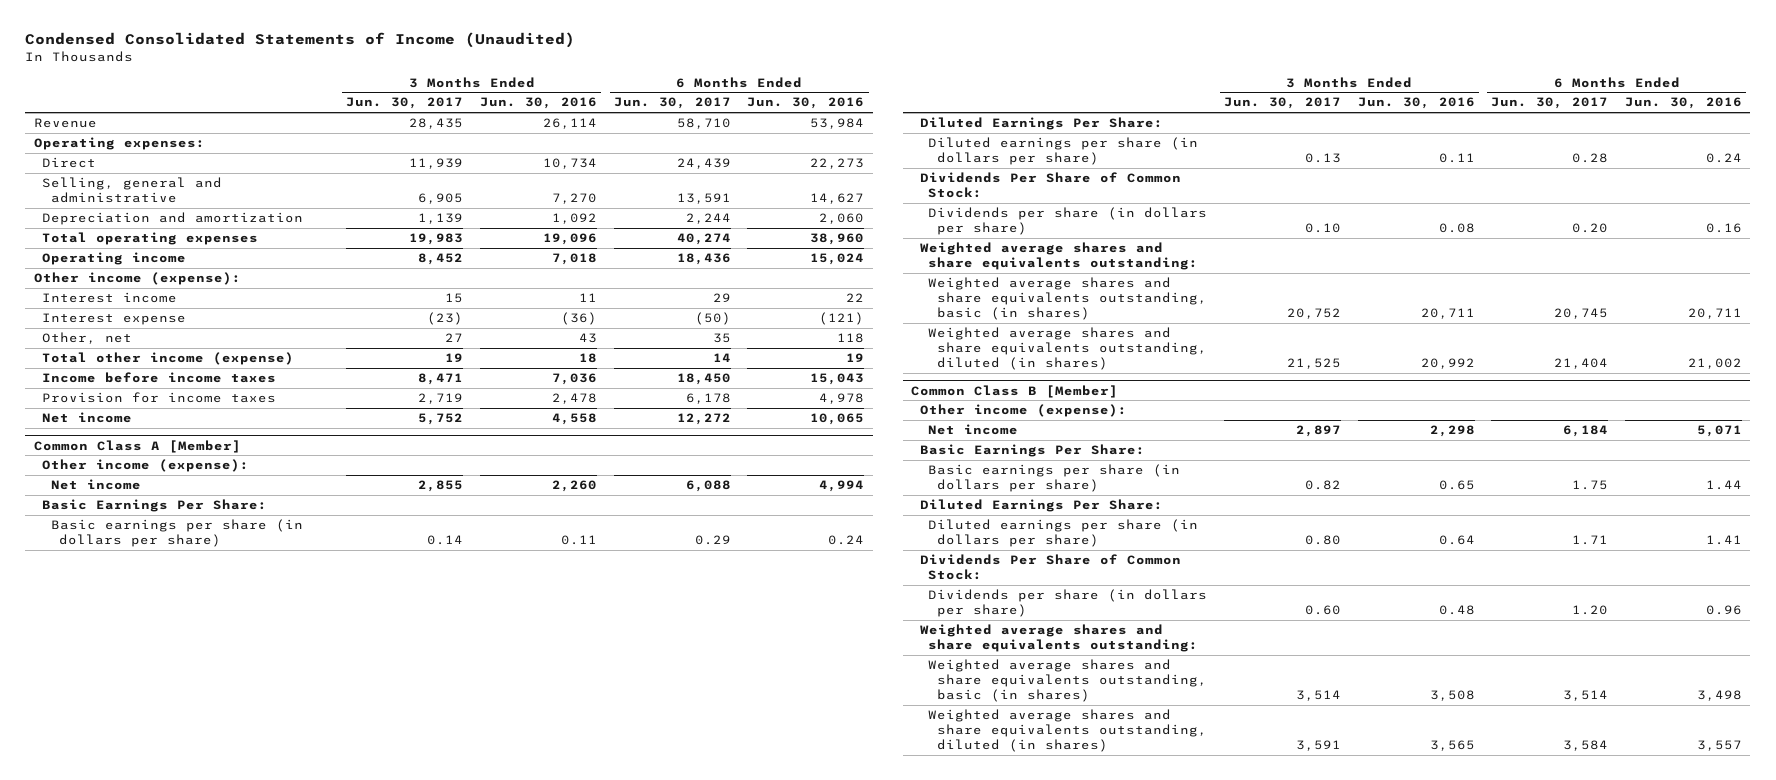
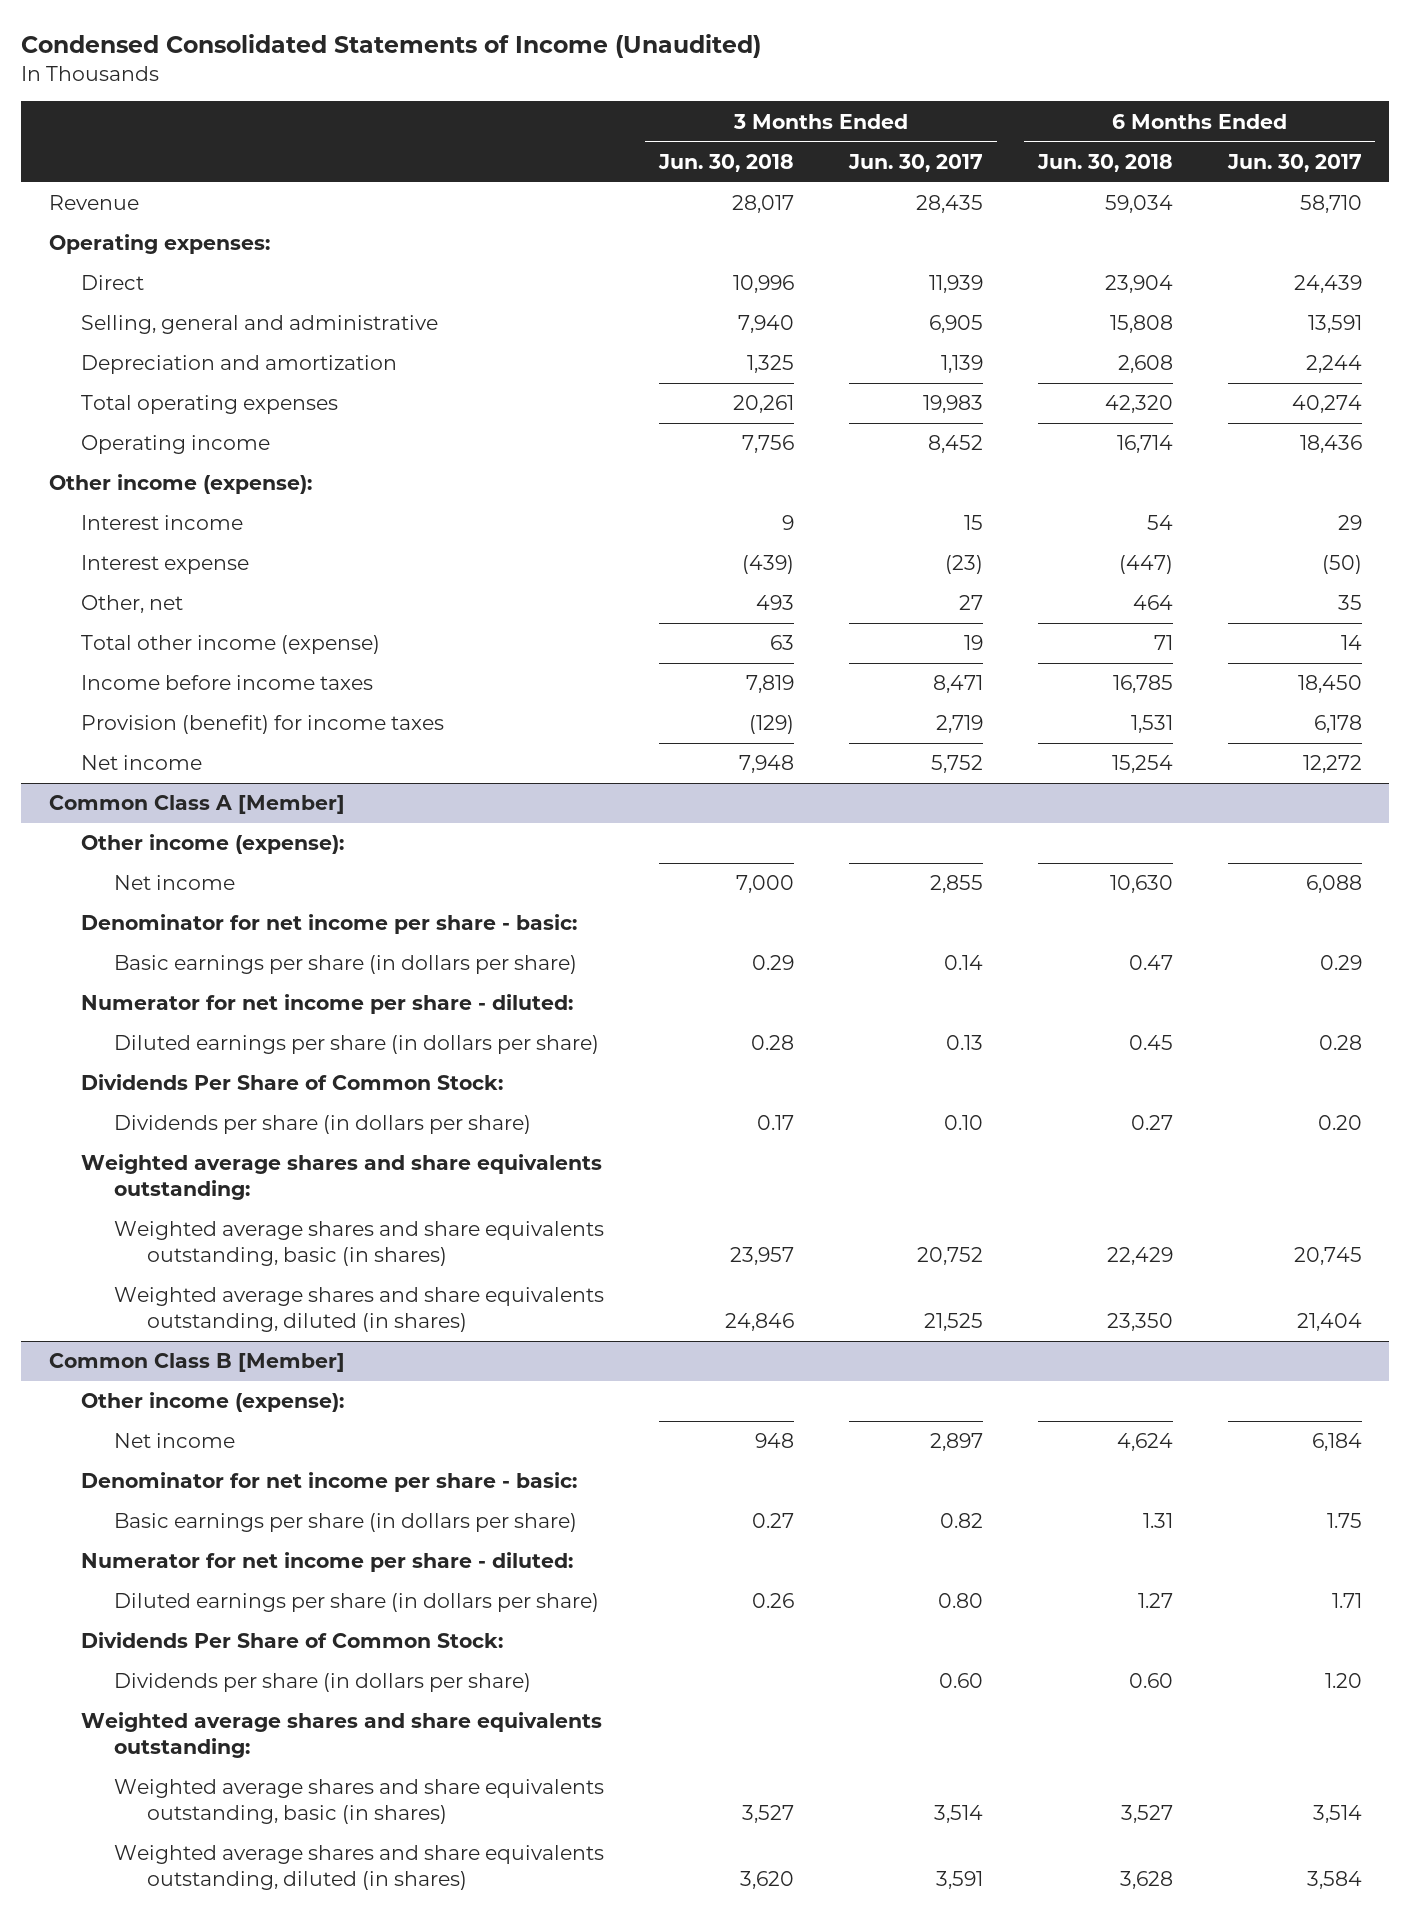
[480,97,598,110] Jun. 30, 2016 -> none
[747,97,865,110] Jun. 30, 2016 -> none
none -> [657,153,794,172] Jun. 30, 2018
none -> [1036,153,1173,172] Jun. 30, 2018
[42,392,277,404] Provision for income taxes -> [81,715,445,735] Provision (benefit) for income taxes
[42,499,268,513] Basic Earnings Per Share: -> [81,914,578,935] Denominator for net income per share - basic:
[919,117,1163,131] Diluted Earnings Per Share: -> [81,994,574,1015] Numerator for net income per share - diluted:
[919,444,1145,458] Basic Earnings Per Share: -> [81,1472,578,1493] Denominator for net income per share - basic:
[919,499,1163,513] Diluted Earnings Per Share: -> [81,1552,574,1573] Numerator for net income per share - diluted:

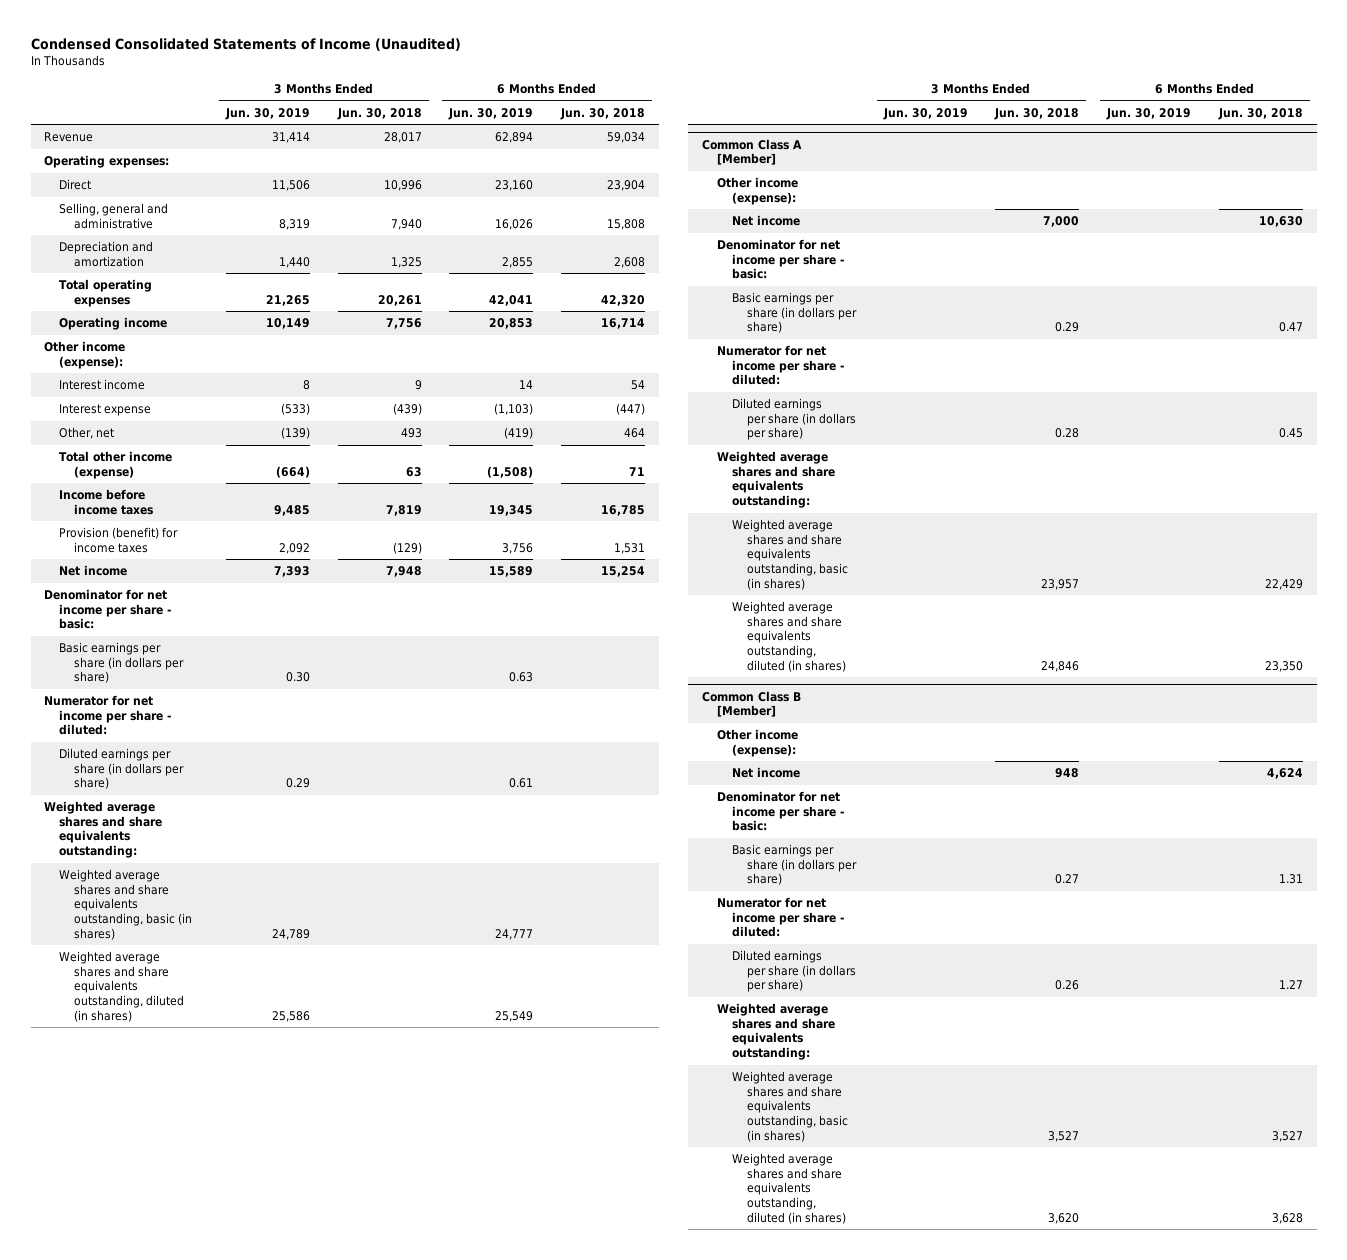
[847,153,983,172] Jun. 30, 2017 -> none
[1226,153,1362,172] Jun. 30, 2017 -> none
none -> [224,107,310,120] Jun. 30, 2019
none -> [448,107,534,120] Jun. 30, 2019
none -> [44,589,172,630] Denominator for net income per share - basic:
none -> [59,642,185,684] Basic earnings per share (in dollars per share)
none -> [44,695,172,736] Numerator for net income per share - diluted:
none -> [59,748,185,790] Diluted earnings per share (in dollars per share)
none -> [44,801,163,859] Weighted average shares and share equivalents outstanding:
none -> [59,869,193,940] Weighted average shares and share equivalents outstanding, basic (in shares)
none -> [59,951,185,1022] Weighted average shares and share equivalents outstanding, diluted (in shares)
[81,1074,504,1091] Dividends Per Share of Common Stock: -> none
[114,1115,532,1135] Dividends per share (in dollars per share) -> none
[81,1632,504,1649] Dividends Per Share of Common Stock: -> none
[114,1673,532,1693] Dividends per share (in dollars per share) -> none

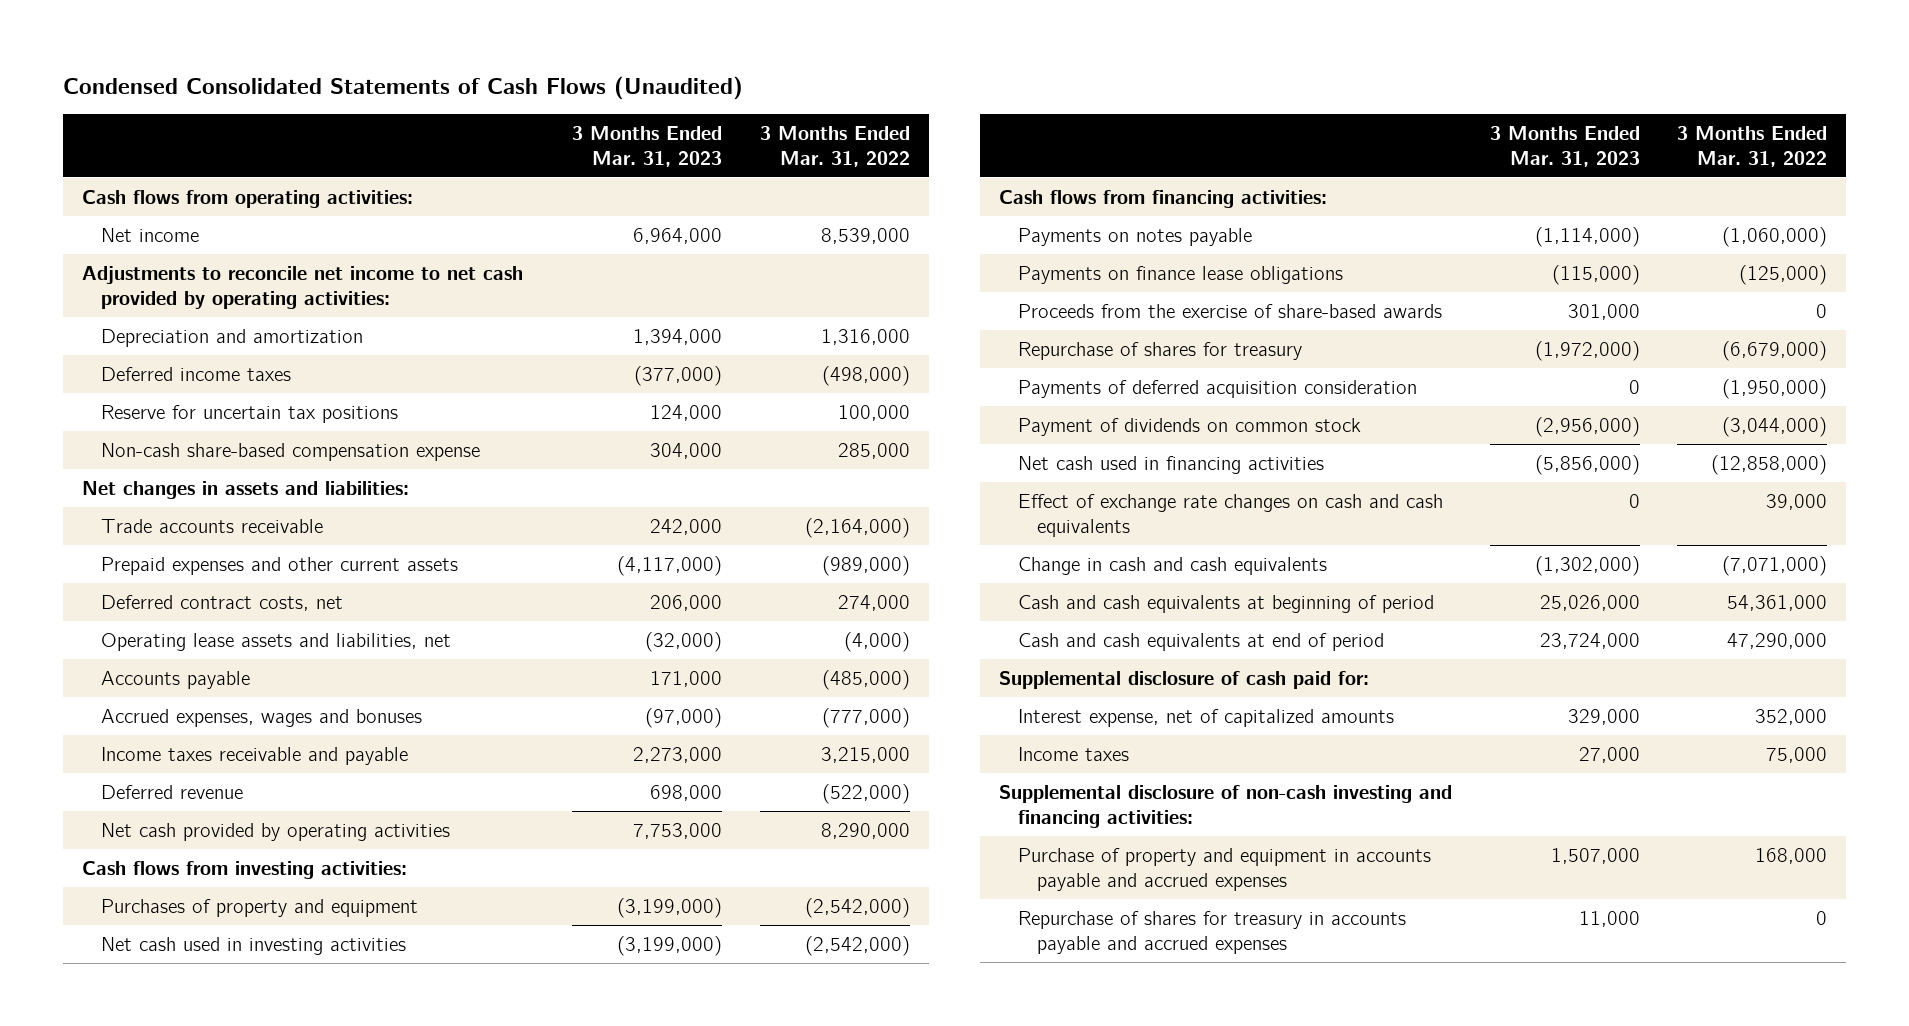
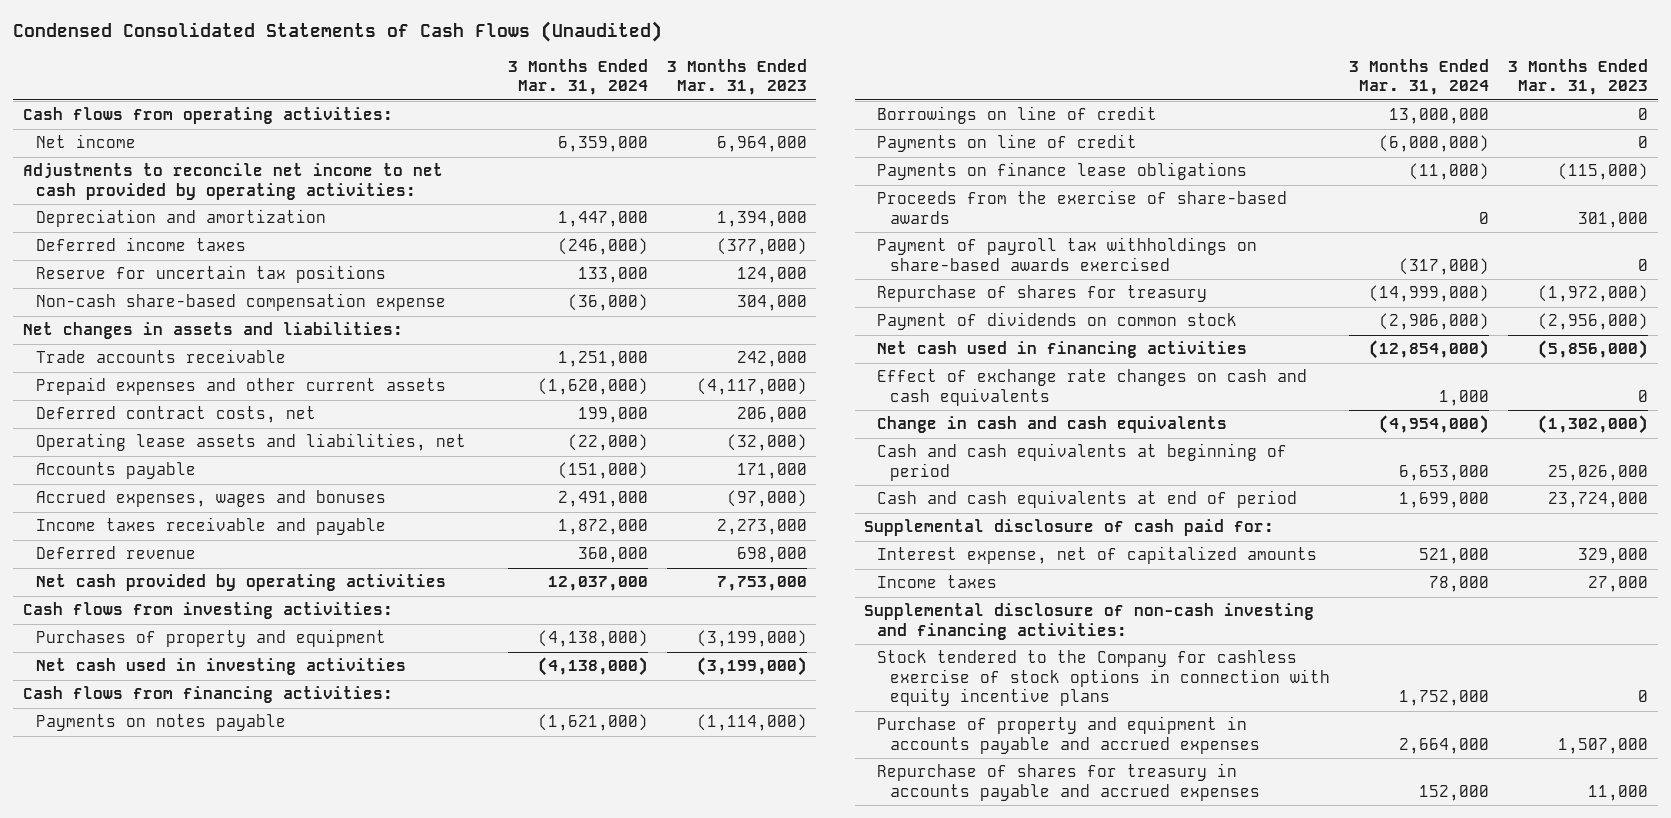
[760,125,911,167] 3 Months Ended Mar. 31, 2022 -> none
none -> [507,58,648,95] 3 Months Ended Mar. 31, 2024
none -> [877,106,1158,125] Borrowings on line of credit
none -> [877,134,1138,153] Payments on line of credit
none -> [877,237,1258,271] Payment of payroll tax withholdings on share-based awards exercised
[1017,379,1417,398] Payments of deferred acquisition consideration -> none
none -> [877,650,1331,707] Stock tendered to the Company for cashless exercise of stock options in connection with equity incentive plans

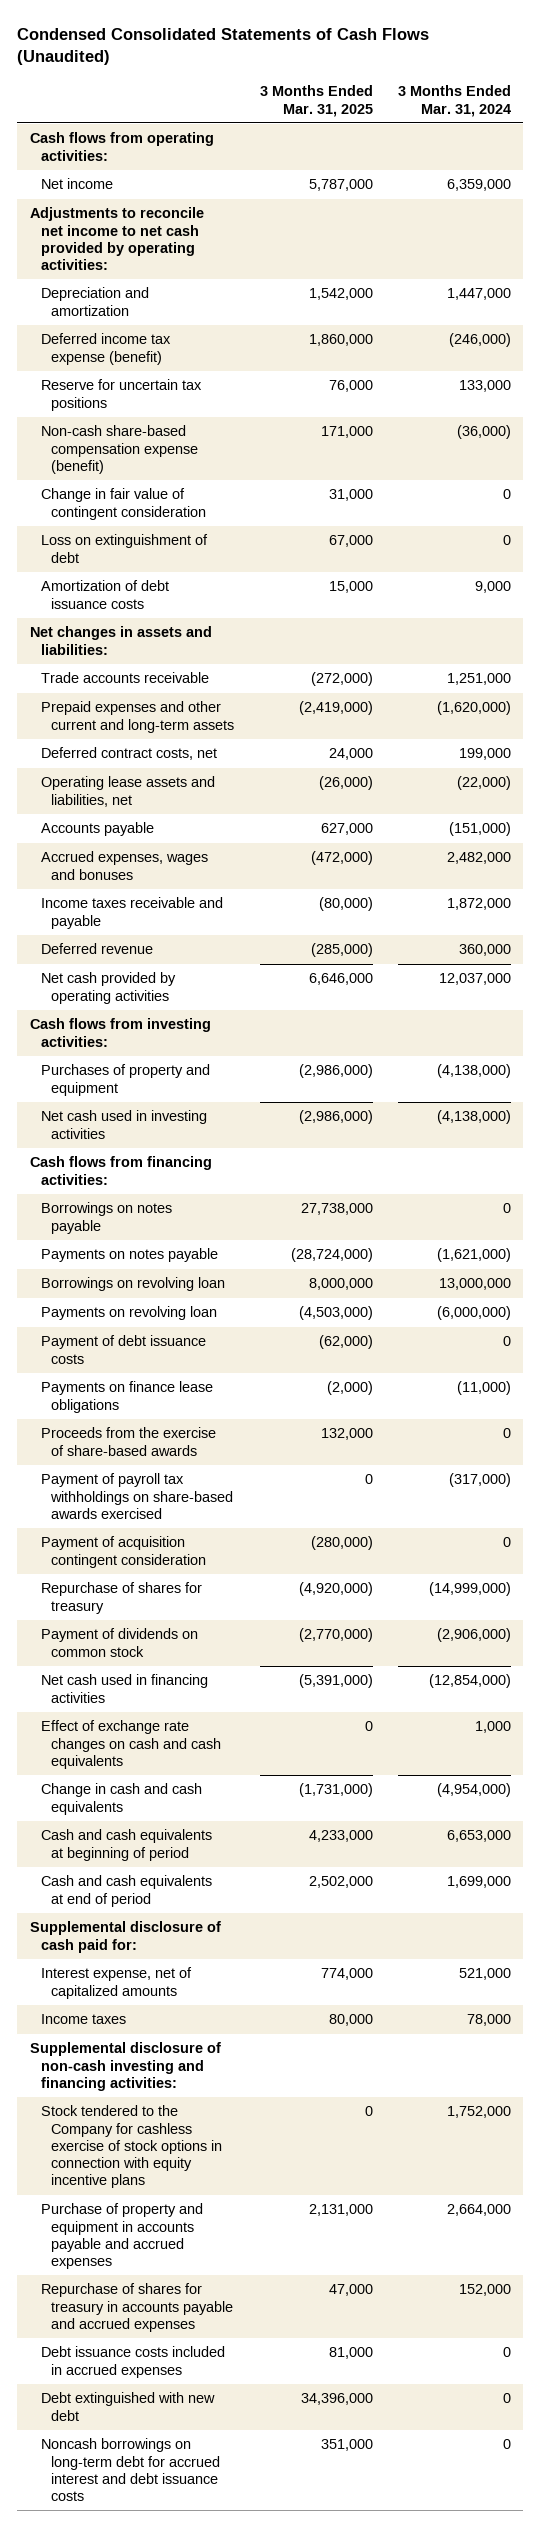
[666,58,807,95] 3 Months Ended Mar. 31, 2023 -> none
none -> [259,85,373,117] 3 Months Ended Mar. 31, 2025
[35,237,246,252] Deferred income taxes -> [40,333,171,365] Deferred income tax expense (benefit)
[35,293,446,312] Non-cash share-based compensation expense -> [40,425,199,474] Non-cash share-based compensation expense (benefit)
none -> [40,488,207,520] Change in fair value of contingent consideration
none -> [40,534,208,563] Loss on extinguishment of debt
none -> [40,580,169,609] Amortization of debt issuance costs
[35,377,446,396] Prepaid expenses and other current assets -> [40,701,235,733] Prepaid expenses and other current and long-term assets
[557,491,648,508] 2,491,000 -> [446,852,511,865] 2,482,000
none -> [40,1202,172,1234] Borrowings on notes payable
[877,106,1158,125] Borrowings on line of credit -> [40,1277,225,1292] Borrowings on revolving loan
[877,134,1138,153] Payments on line of credit -> [40,1306,217,1321] Payments on revolving loan
none -> [40,1335,206,1364] Payment of debt issuance costs
none -> [40,1536,207,1568] Payment of acquisition contingent consideration
none -> [40,2346,225,2378] Debt issuance costs included in accrued expenses
none -> [40,2392,215,2421] Debt extinguished with new debt
none -> [40,2438,221,2502] Noncash borrowings on long-term debt for accrued interest and debt issuance costs

